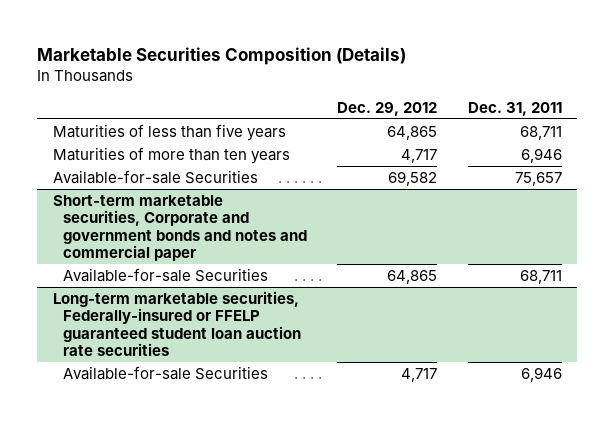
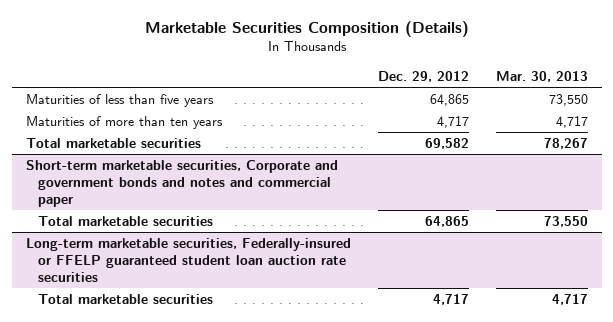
[467,101,562,116] Dec. 31, 2011 -> none
none -> [495,70,588,82] Mar. 30, 2013
[52,169,258,184] Available-for-sale Securities -> [25,137,201,148] Total marketable securities
[63,267,269,282] Available-for-sale Securities -> [37,215,213,226] Total marketable securities
[63,365,269,380] Available-for-sale Securities -> [37,293,213,304] Total marketable securities

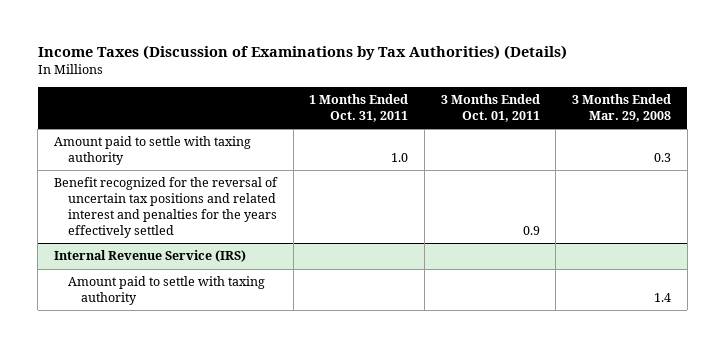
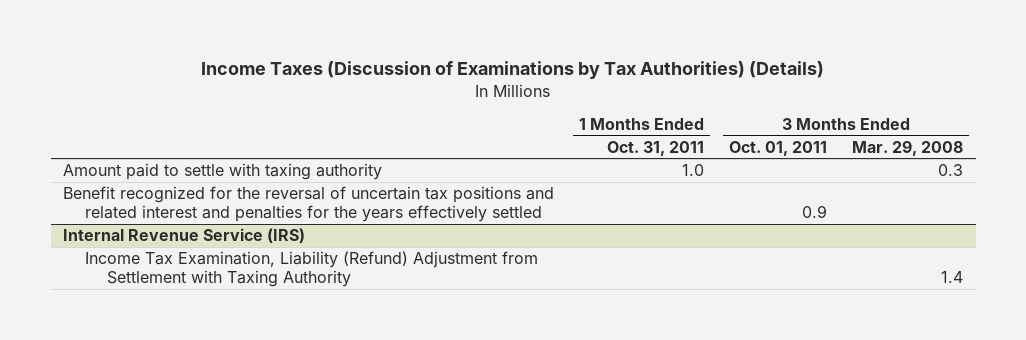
[67,276,265,306] Amount paid to settle with taxing authority -> none
none -> [84,251,538,288] Income Tax Examination, Liability (Refund) Adjustment from Settlement with Taxing Authority

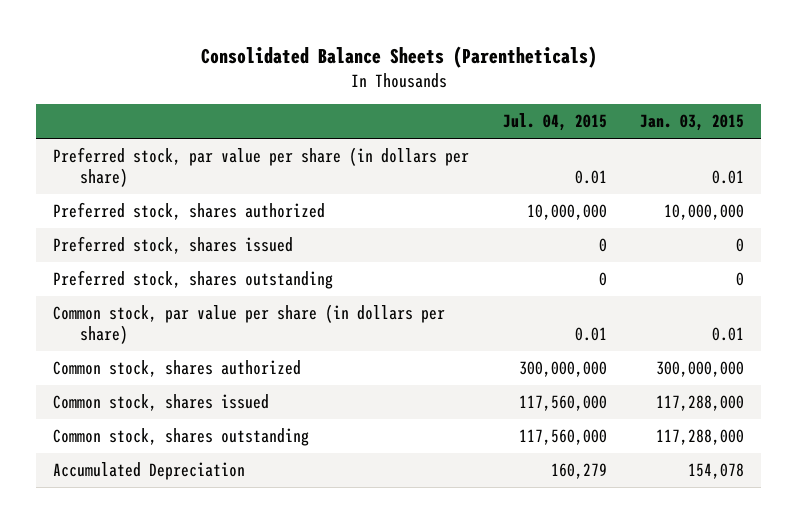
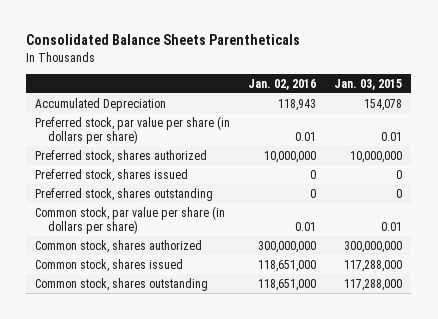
[200,46,597,69] Consolidated Balance Sheets (Parentheticals) -> [26,34,301,46] Consolidated Balance Sheets Parentheticals
[502,113,607,132] Jul. 04, 2015 -> none
none -> [248,78,317,90] Jan. 02, 2016
[53,462,246,481] Accumulated Depreciation -> [35,97,167,111] Accumulated Depreciation

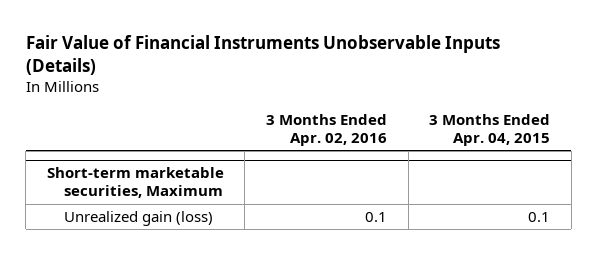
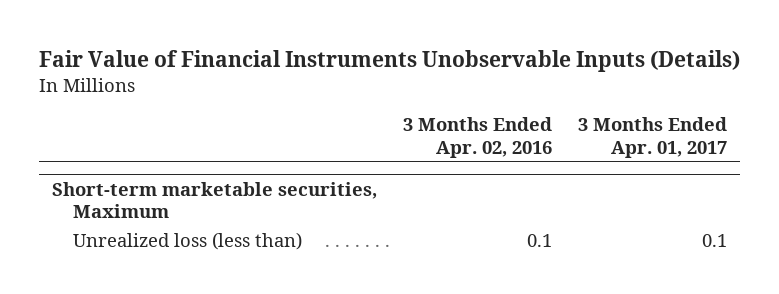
[429,113,551,146] 3 Months Ended Apr. 04, 2015 -> none
none -> [578,117,728,159] 3 Months Ended Apr. 01, 2017
[64,211,214,227] Unrealized gain (loss) -> [72,232,302,251] Unrealized loss (less than)

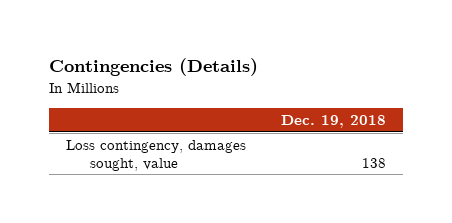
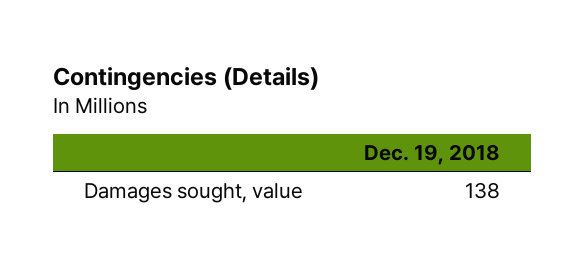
[66,140,247,171] Loss contingency, damages sought, value -> [83,183,303,204] Damages sought, value

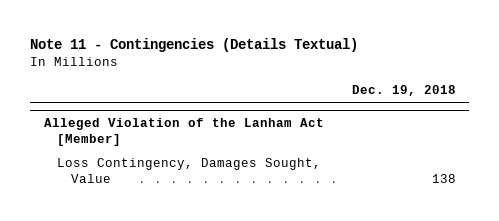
[52,66,319,91] Contingencies (Details) -> [30,38,359,53] Note 11 - Contingencies (Details Textual)
none -> [43,118,324,146] Alleged Violation of the Lanham Act [Member]
[83,183,303,204] Damages sought, value -> [57,158,322,183] Loss Contingency, Damages Sought, Value

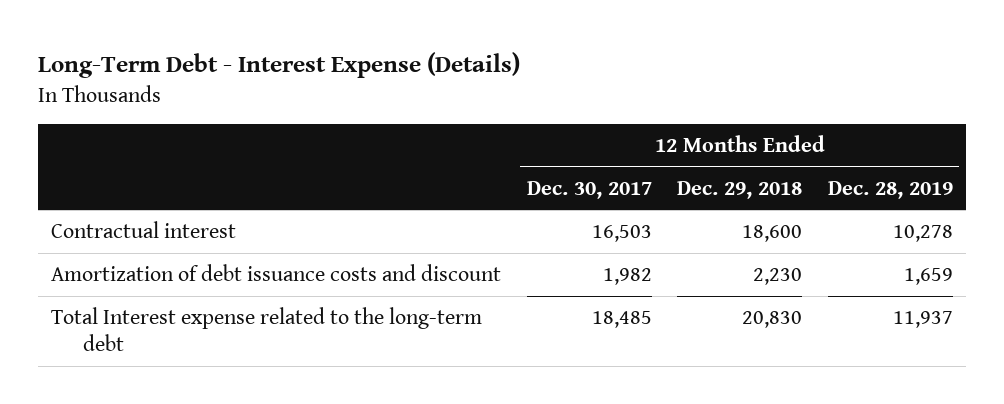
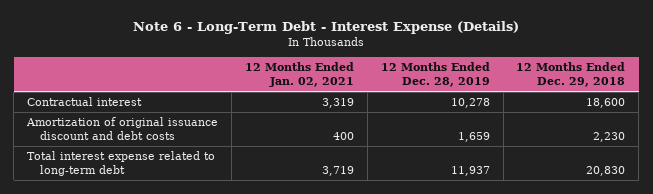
[38,52,521,79] Long-Term Debt - Interest Expense (Details) -> [133,21,520,35] Note 6 - Long-Term Debt - Interest Expense (Details)
[526,180,652,199] Dec. 30, 2017 -> none
none -> [244,62,354,87] 12 Months Ended Jan. 02, 2021
[51,264,502,282] Amortization of debt issuance costs and discount -> [26,117,219,140] Amortization of original issuance discount and debt costs
[51,307,483,352] Total Interest expense related to the long-term debt -> [27,151,216,176] Total interest expense related to long-term debt

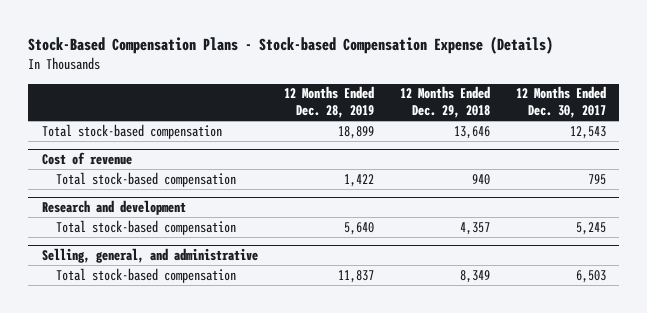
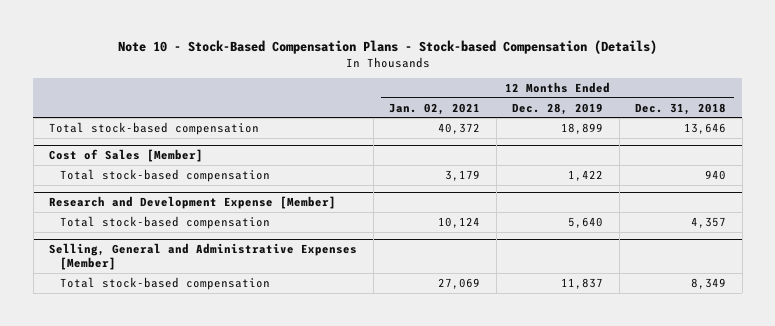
[28,36,554,55] Stock-Based Compensation Plans - Stock-based Compensation Expense (Details) -> [117,39,657,54] Note 10 - Stock-Based Compensation Plans - Stock-based Compensation (Details)
[399,86,490,119] 12 Months Ended Dec. 29, 2018 -> none
[515,86,606,119] 12 Months Ended Dec. 30, 2017 -> none
none -> [389,102,481,115] Jan. 02, 2021
none -> [635,102,727,115] Dec. 31, 2018
[41,152,132,166] Cost of revenue -> [49,148,204,162] Cost of Sales [Member]
[41,200,186,216] Research and development -> [49,195,337,209] Research and Development Expense [Member]
[41,248,258,264] Selling, general, and administrative -> [49,242,358,271] Selling, General and Administrative Expenses [Member]

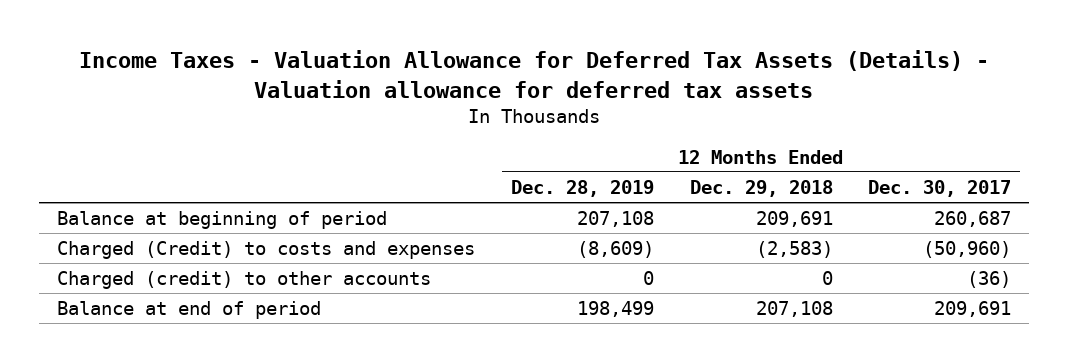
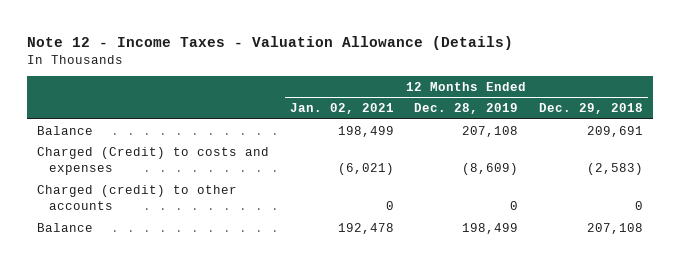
[79,50,990,98] Income Taxes - Valuation Allowance for Deferred Tax Assets (Details) - Valuation allowance for deferred tax assets -> [26,35,513,50] Note 12 - Income Taxes - Valuation Allowance (Details)
[868,179,1012,197] Dec. 30, 2017 -> none
none -> [289,103,394,115] Jan. 02, 2021
[57,210,388,229] Balance at beginning of period -> [37,125,94,135] Balance
[57,300,322,319] Balance at end of period -> [37,222,94,232] Balance

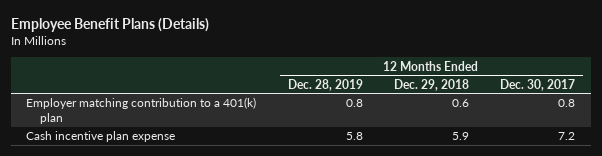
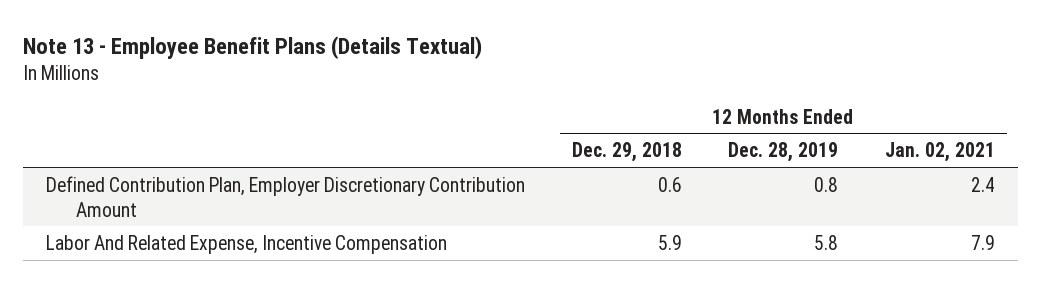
[10,18,209,33] Employee Benefit Plans (Details) -> [22,35,482,59] Note 13 - Employee Benefit Plans (Details Textual)
[500,78,576,91] Dec. 30, 2017 -> none
none -> [885,142,996,163] Jan. 02, 2021
[26,97,257,125] Employer matching contribution to a 401(k) plan -> [46,175,526,217] Defined Contribution Plan, Employer Discretionary Contribution Amount
[26,131,176,143] Cash incentive plan expense -> [46,234,448,254] Labor And Related Expense, Incentive Compensation

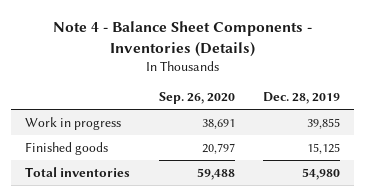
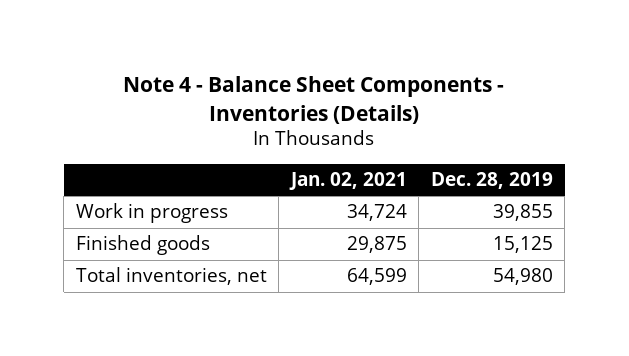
[158,91,235,104] Sep. 26, 2020 -> none
none -> [288,171,407,190] Jan. 02, 2021
[25,166,131,177] Total inventories -> [75,267,267,286] Total inventories, net

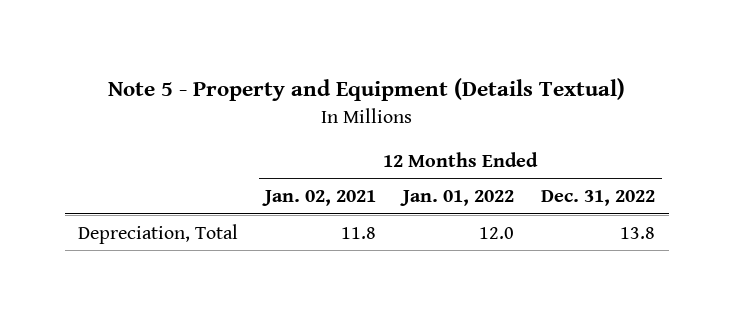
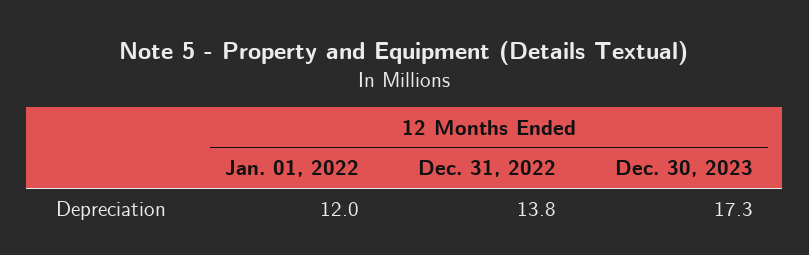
[262,190,377,207] Jan. 02, 2021 -> none
none -> [614,160,753,178] Dec. 30, 2023
[78,223,239,244] Depreciation, Total -> [55,201,166,221] Depreciation

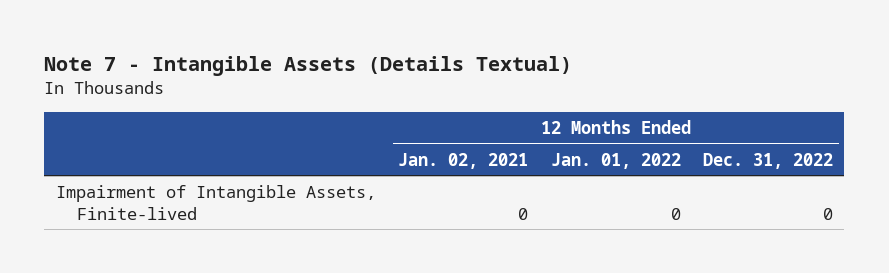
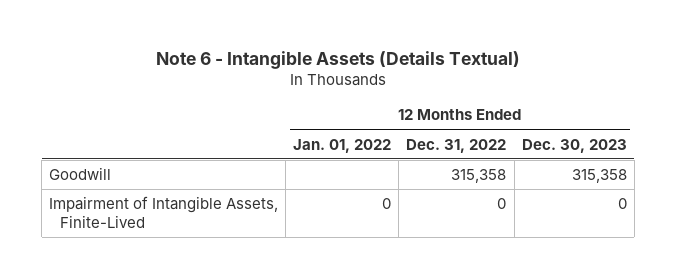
[44,56,573,77] Note 7 - Intangible Assets (Details Textual) -> [155,50,520,69] Note 6 - Intangible Assets (Details Textual)
[398,152,529,169] Jan. 02, 2021 -> none
none -> [521,138,627,153] Dec. 30, 2023
none -> [49,167,112,181] Goodwill
[55,185,376,220] Impairment of Intangible Assets, Finite-lived -> [49,196,279,228] Impairment of Intangible Assets, Finite-Lived

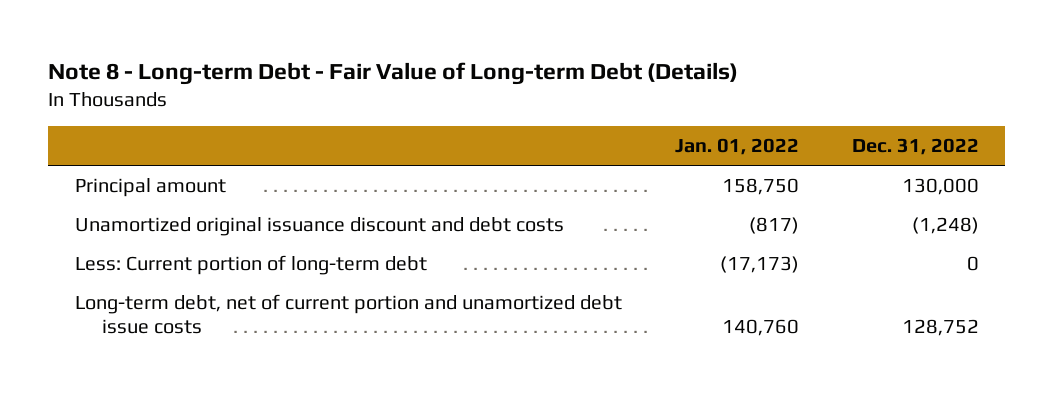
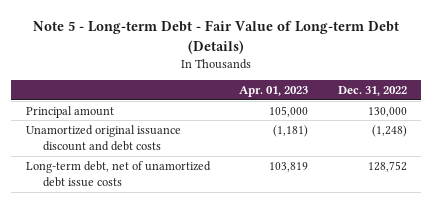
[48,62,739,86] Note 8 - Long-term Debt - Fair Value of Long-term Debt (Details) -> [33,19,400,54] Note 5 - Long-term Debt - Fair Value of Long-term Debt (Details)
[674,138,799,156] Jan. 01, 2022 -> none
none -> [239,86,309,98] Apr. 01, 2023
[74,255,427,276] Less: Current portion of long-term debt -> none
[74,294,622,334] Long-term debt, net of current portion and unamortized debt issue costs -> [25,160,211,188] Long-term debt, net of unamortized debt issue costs

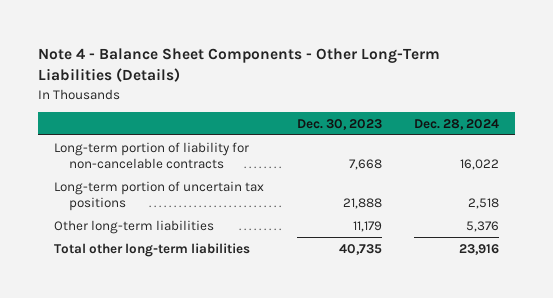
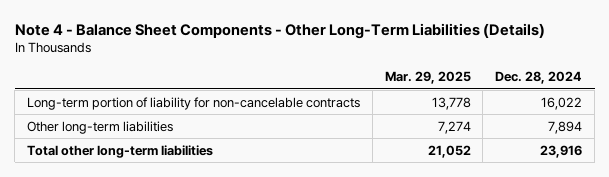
[296,118,382,130] Dec. 30, 2023 -> none
none -> [384,71,471,85] Mar. 29, 2025
[54,180,265,212] Long-term portion of uncertain tax positions -> none
[465,220,499,232] 5,376 -> [548,120,583,134] 7,894

